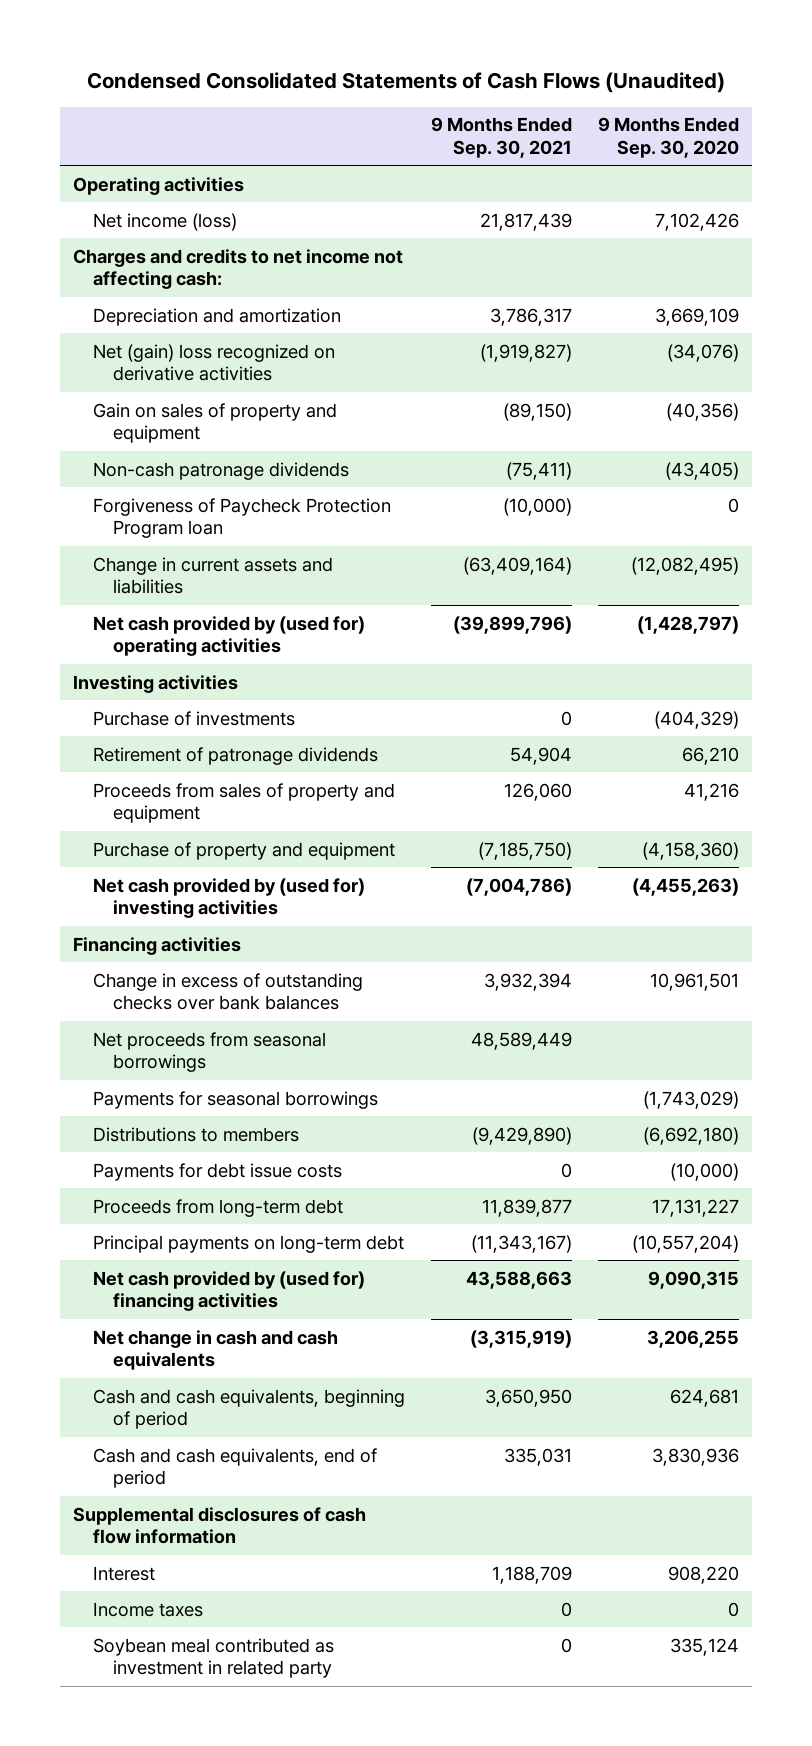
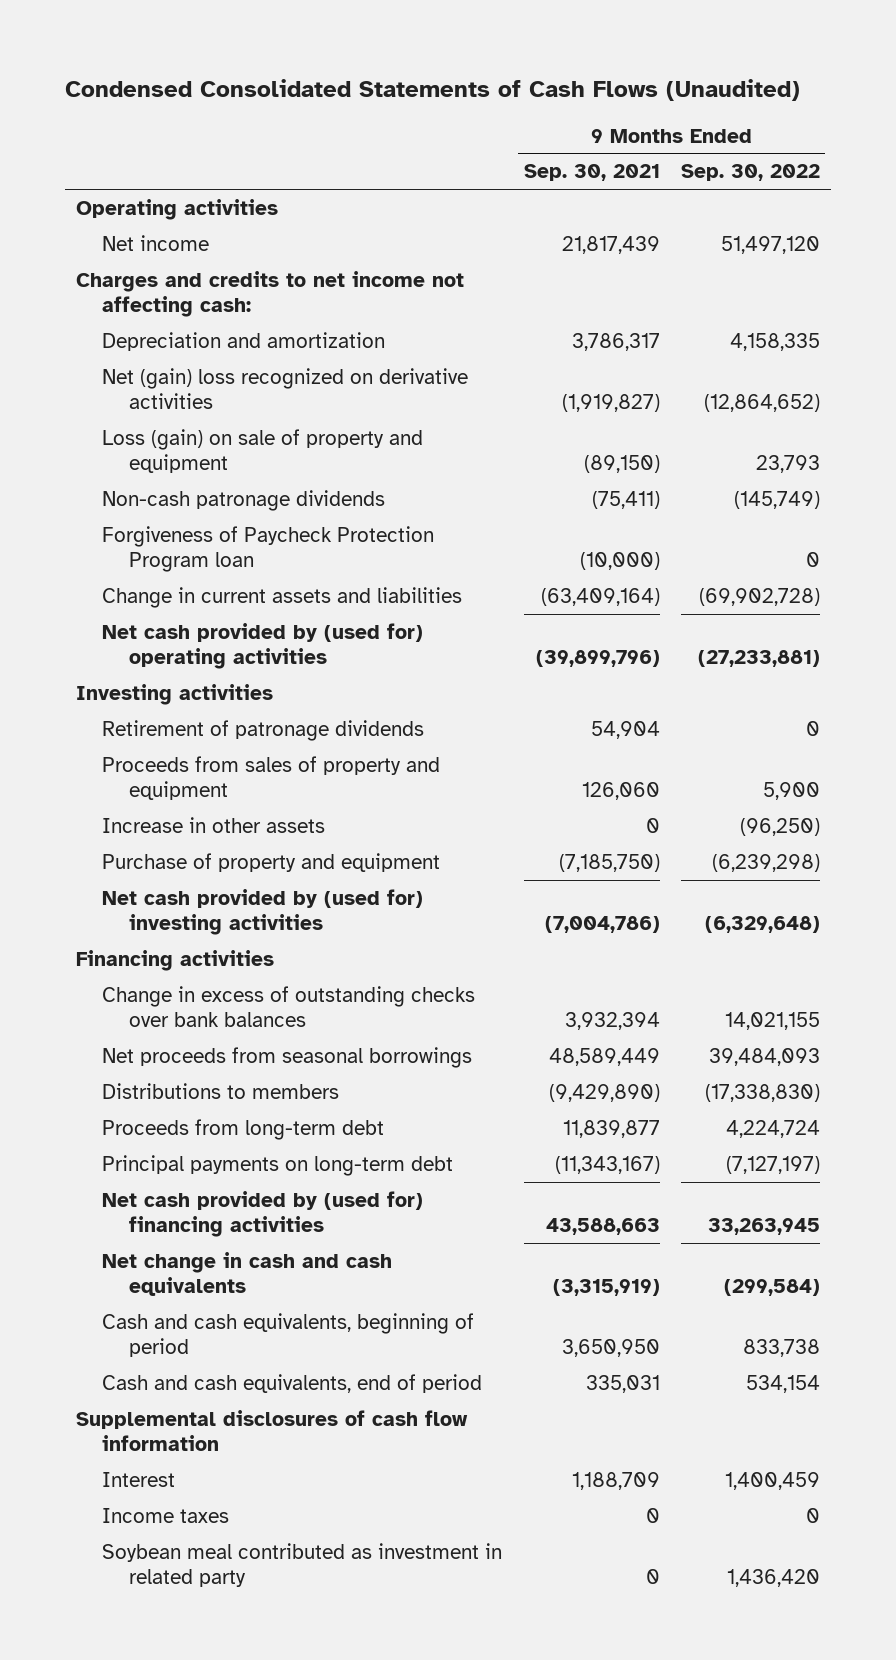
[598,117,740,158] 9 Months Ended Sep. 30, 2020 -> none
none -> [680,164,820,182] Sep. 30, 2022
[92,212,237,231] Net income (loss) -> [102,234,210,251] Net income
[92,402,337,444] Gain on sales of property and equipment -> [102,428,424,473] Loss (gain) on sale of property and equipment
[92,710,295,726] Purchase of investments -> none
none -> [102,816,326,833] Increase in other assets
[92,1090,378,1109] Payments for seasonal borrowings -> none
[92,1162,342,1181] Payments for debt issue costs -> none

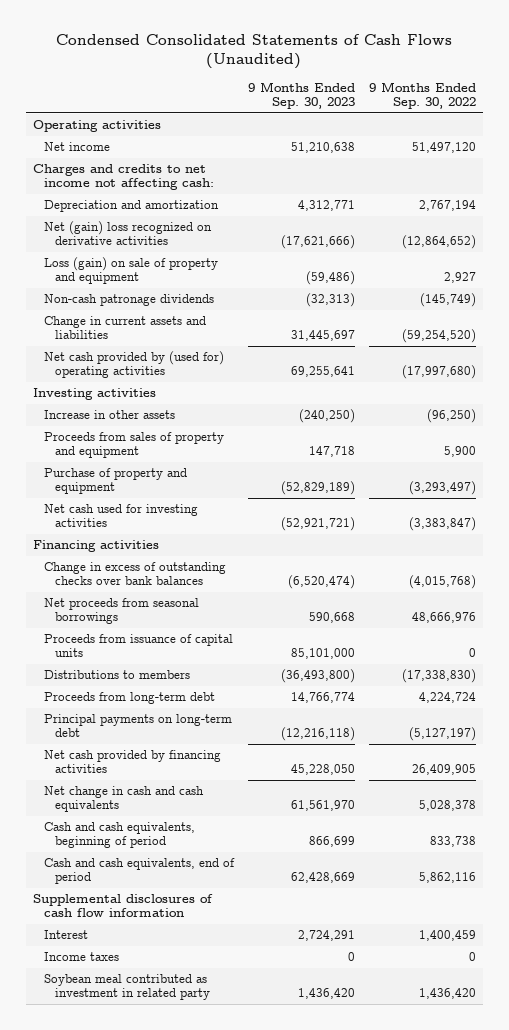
[523,164,660,182] Sep. 30, 2021 -> none
none -> [248,81,356,109] 9 Months Ended Sep. 30, 2023
[729,332,820,351] 4,158,335 -> [419,200,477,212] 2,767,194
[755,454,820,473] 23,793 -> [444,272,477,284] 2,927
[102,525,435,572] Forgiveness of Paycheck Protection Program loan -> none
[698,587,820,606] (69,902,728) -> [402,329,477,344] (59,254,520)
[697,649,820,667] (27,233,881) -> [402,365,477,380] (17,997,680)
[102,719,425,741] Retirement of patronage dividends -> none
[102,755,441,800] Proceeds from sales of property and equipment -> [43,432,224,459] Proceeds from sales of property and equipment
[711,853,820,872] (6,239,298) -> [409,481,477,496] (3,293,497)
[102,888,424,935] Net cash provided by (used for) investing activities -> [43,504,198,528] Net cash used for investing activities
[704,915,820,933] (6,329,648) -> [409,517,477,532] (3,383,847)
[724,1011,820,1030] 14,021,155 -> [409,575,477,590] (4,015,768)
[708,1047,820,1066] 39,484,093 -> [412,612,477,624] 48,666,976
none -> [43,634,233,658] Proceeds from issuance of capital units
[725,1155,820,1174] (7,127,197) -> [409,727,477,742] (5,127,197)
[102,1190,424,1237] Net cash provided by (used for) financing activities -> [43,750,221,774] Net cash provided by financing activities
[707,1217,820,1235] 33,263,945 -> [412,764,477,776] 26,409,905
[723,1278,820,1296] (299,584) -> [419,800,477,812] 5,028,378
[745,1374,820,1393] 534,154 -> [419,872,477,884] 5,862,116

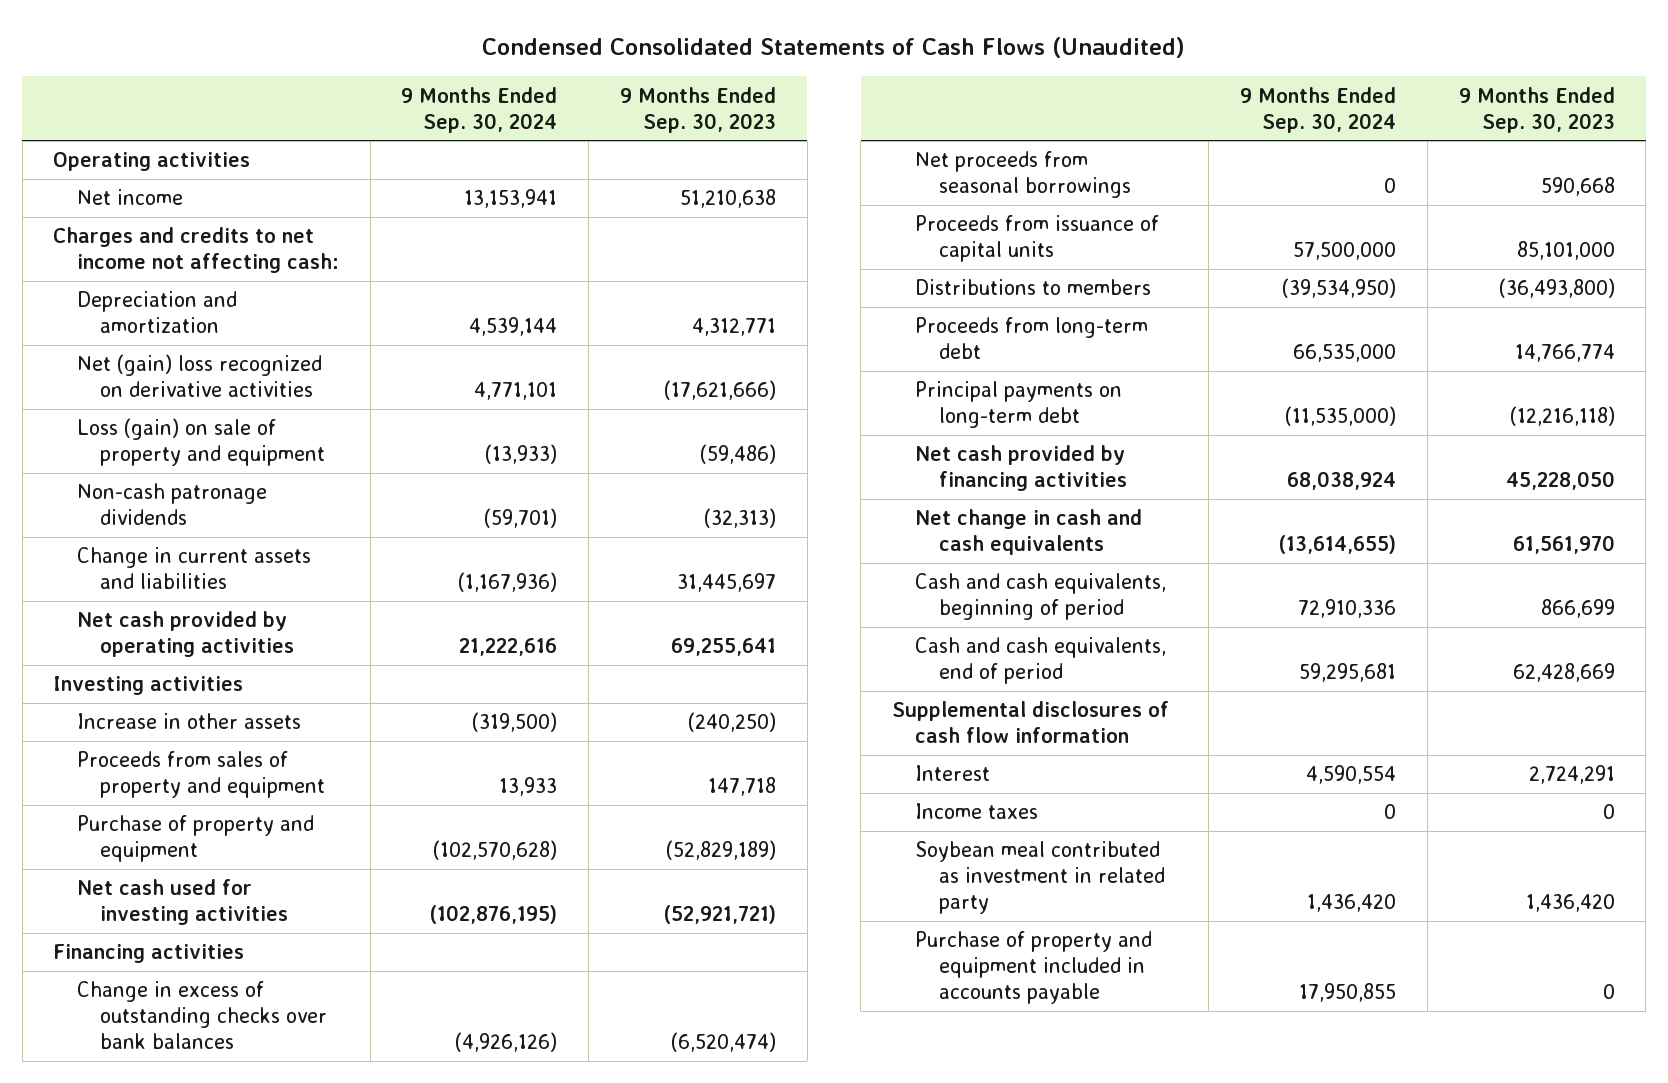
[369,81,477,109] 9 Months Ended Sep. 30, 2022 -> none
none -> [401,86,558,133] 9 Months Ended Sep. 30, 2024
[43,351,224,379] Net cash provided by (used for) operating activities -> [76,611,295,658] Net cash provided by operating activities
none -> [915,931,1153,1005] Purchase of property and equipment included in accounts payable

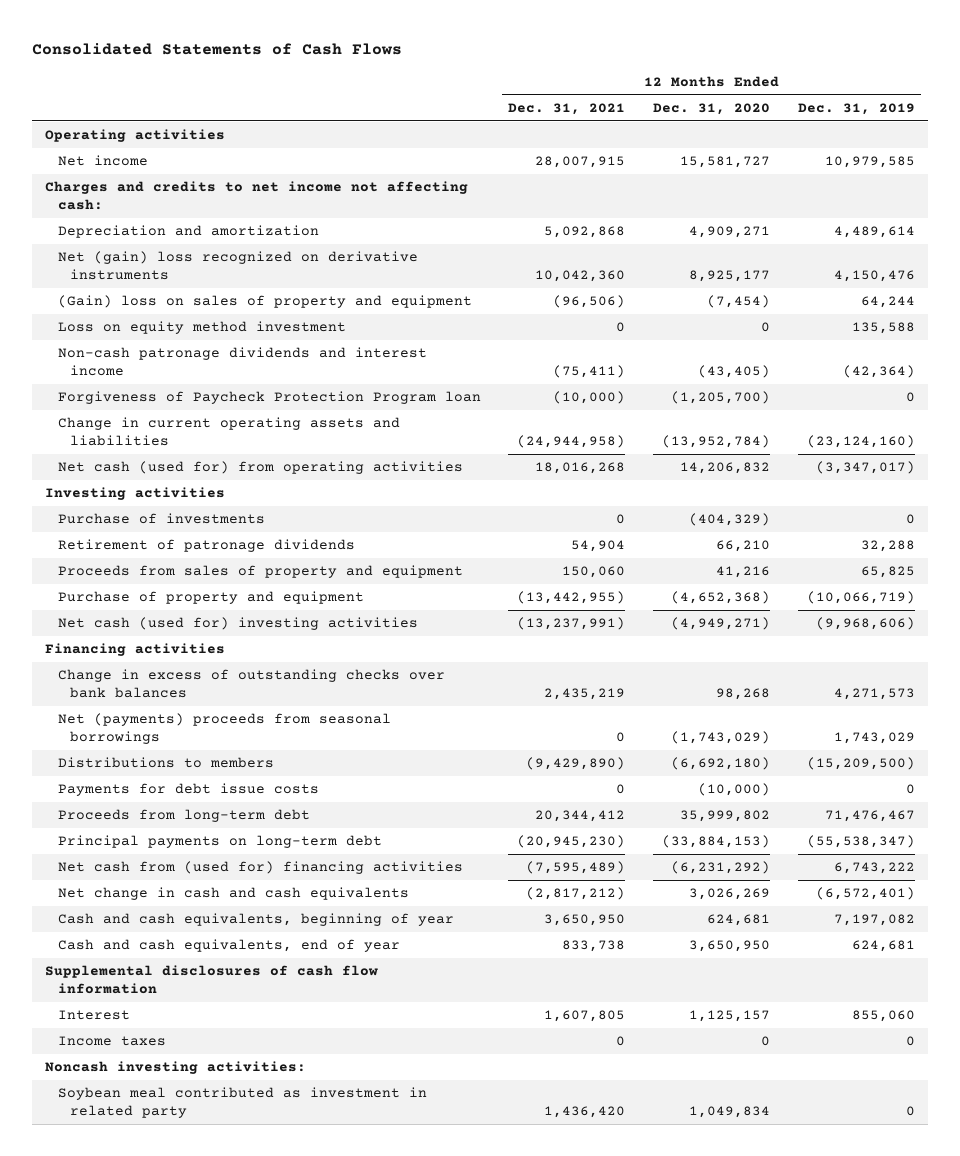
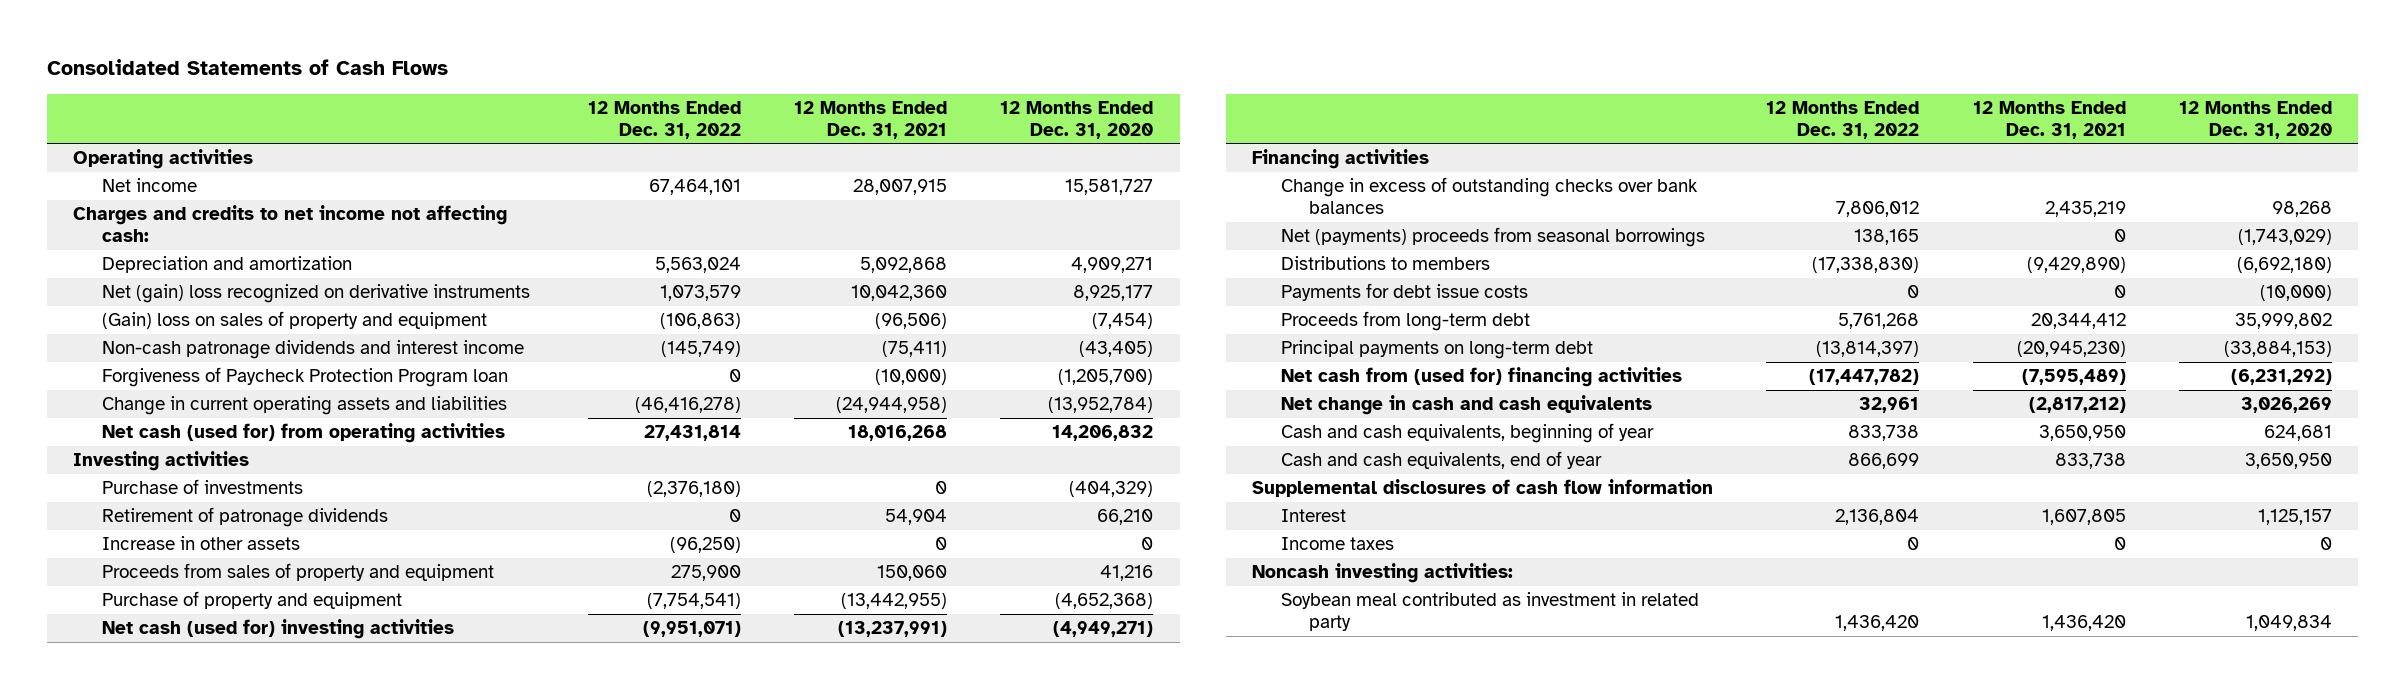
[797,102,915,115] Dec. 31, 2019 -> none
none -> [587,100,741,139] 12 Months Ended Dec. 31, 2022
[57,321,346,335] Loss on equity method investment -> none
none -> [101,536,300,551] Increase in other assets

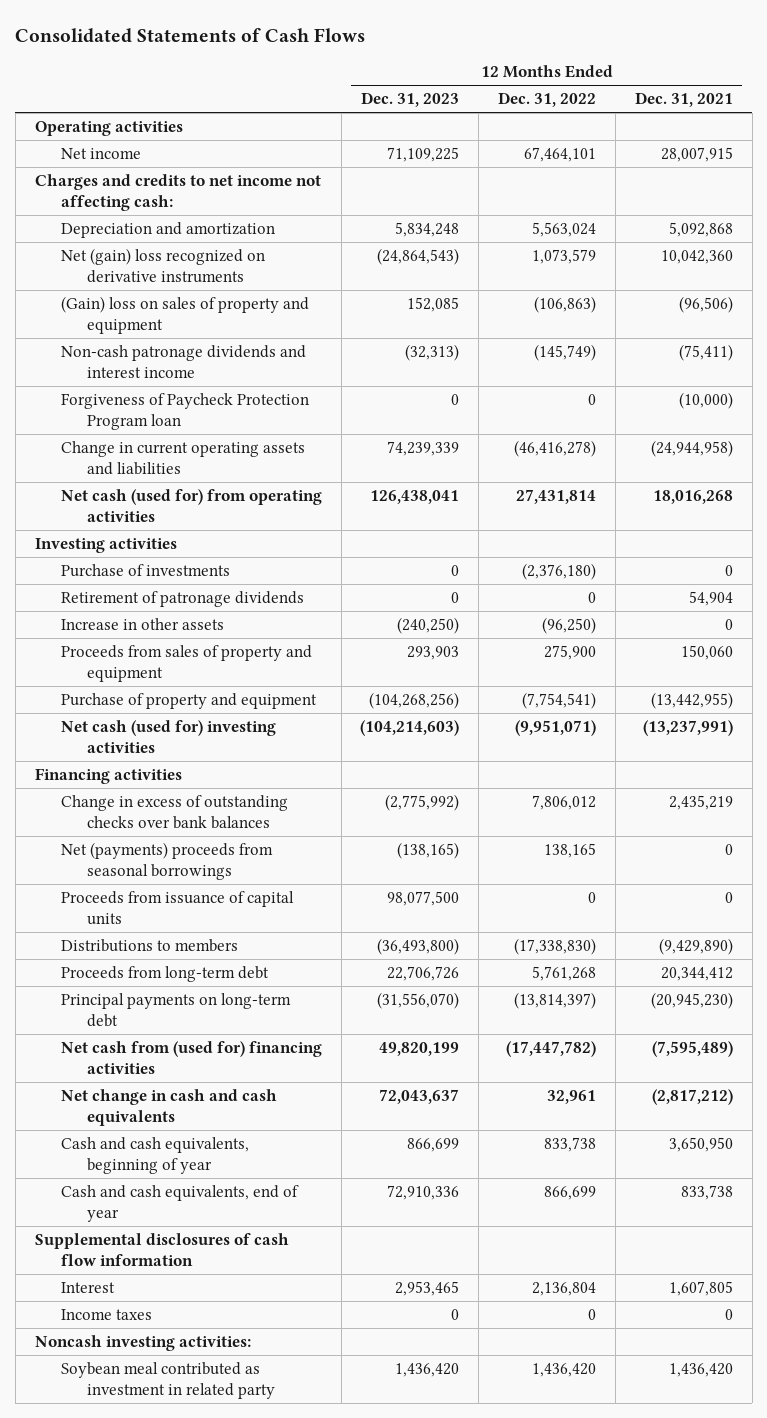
[999,100,1153,139] 12 Months Ended Dec. 31, 2020 -> none
none -> [361,92,460,108] Dec. 31, 2023
none -> [60,890,294,925] Proceeds from issuance of capital units
[1280,283,1528,302] Payments for debt issue costs -> none

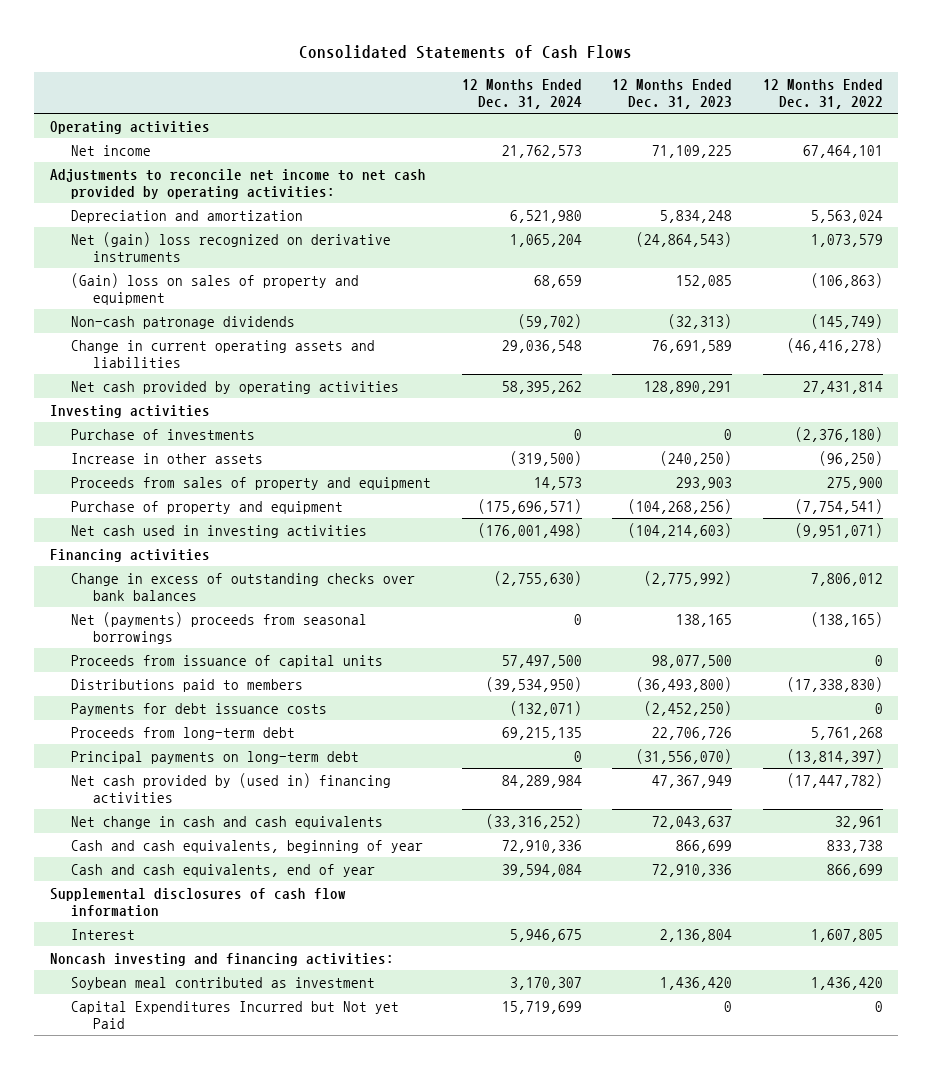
[634,92,733,108] Dec. 31, 2021 -> none
none -> [461,78,582,110] 12 Months Ended Dec. 31, 2024
[34,173,321,211] Charges and credits to net income not affecting cash: -> [49,168,426,200] Adjustments to reconcile net income to net cash provided by operating activities:
[60,392,309,430] Forgiveness of Paycheck Protection Program loan -> none
[60,344,306,378] Non-cash patronage dividends and interest income -> [71,315,296,329] Non-cash patronage dividends
[387,440,460,456] 74,239,339 -> [652,339,733,353] 76,691,589
[60,488,322,522] Net cash (used for) from operating activities -> [71,380,400,394] Net cash provided by operating activities
[370,489,460,504] 126,438,041 -> [644,380,733,394] 128,890,291
[60,590,304,607] Retirement of patronage dividends -> none
[60,719,276,753] Net cash (used for) investing activities -> [71,524,368,538] Net cash used in investing activities
[397,841,460,859] (138,165) -> [676,613,733,627] 138,165
[544,842,597,858] 138,165 -> [810,611,883,627] (138,165)
[60,938,238,952] Distributions to members -> [71,678,304,692] Distributions paid to members
none -> [71,702,328,716] Payments for debt issuance costs
[60,1040,322,1074] Net cash from (used for) financing activities -> [71,772,392,804] Net cash provided by (used in) financing activities
[379,1041,460,1056] 49,820,199 -> [652,774,733,788] 47,367,949
[60,1308,152,1320] Income taxes -> none
[395,1280,460,1296] 2,953,465 -> [660,928,733,942] 2,136,804
[532,1281,597,1296] 2,136,804 -> [810,928,883,942] 1,607,805
[34,1334,251,1351] Noncash investing activities: -> [49,952,394,966] Noncash investing and financing activities:
[60,1361,275,1399] Soybean meal contributed as investment in related party -> [71,976,376,990] Soybean meal contributed as investment
none -> [71,1000,400,1030] Capital Expenditures Incurred but Not yet Paid

